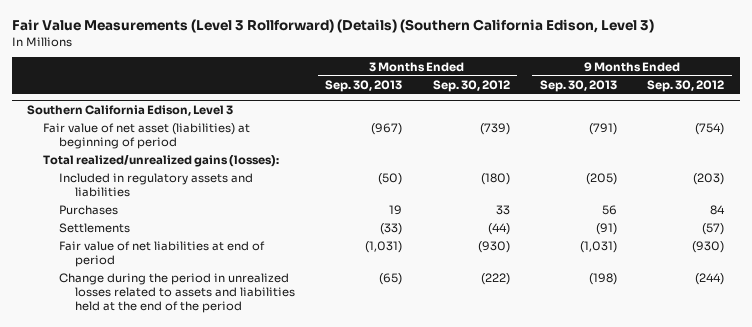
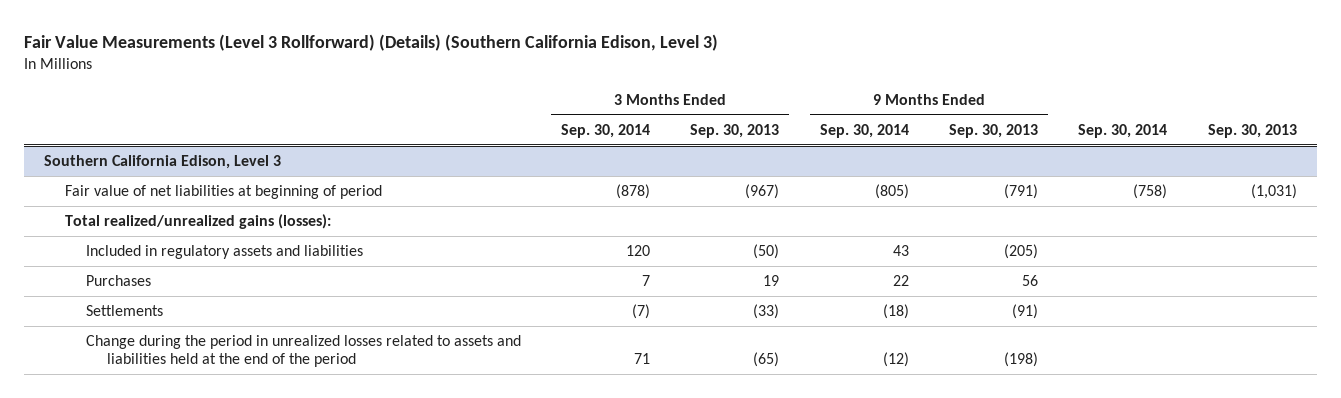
[432,79,510,92] Sep. 30, 2012 -> none
[647,79,725,92] Sep. 30, 2012 -> none
none -> [561,123,651,138] Sep. 30, 2014
none -> [819,123,909,138] Sep. 30, 2014
none -> [1078,123,1168,138] Sep. 30, 2014
none -> [1207,123,1297,138] Sep. 30, 2013
[43,123,251,150] Fair value of net asset (liabilities) at beginning of period -> [64,185,382,200] Fair value of net liabilities at beginning of period
[58,241,265,268] Fair value of net liabilities at end of period -> none

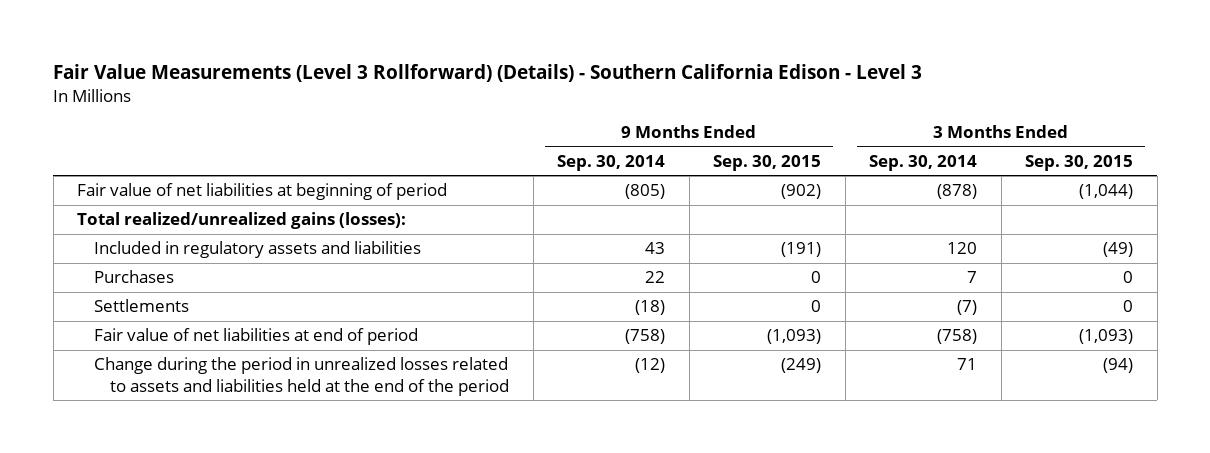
[23,33,718,51] Fair Value Measurements (Level 3 Rollforward) (Details) (Southern California Edison, Level 3) -> [53,64,923,83] Fair Value Measurements (Level 3 Rollforward) (Details) - Southern California Edison - Level 3
[690,123,780,138] Sep. 30, 2013 -> none
[949,123,1039,138] Sep. 30, 2013 -> none
[1078,123,1168,138] Sep. 30, 2014 -> none
[1207,123,1297,138] Sep. 30, 2013 -> none
none -> [713,154,822,171] Sep. 30, 2015
none -> [1025,154,1134,171] Sep. 30, 2015
[43,155,281,170] Southern California Edison, Level 3 -> none
none -> [93,328,418,346] Fair value of net liabilities at end of period

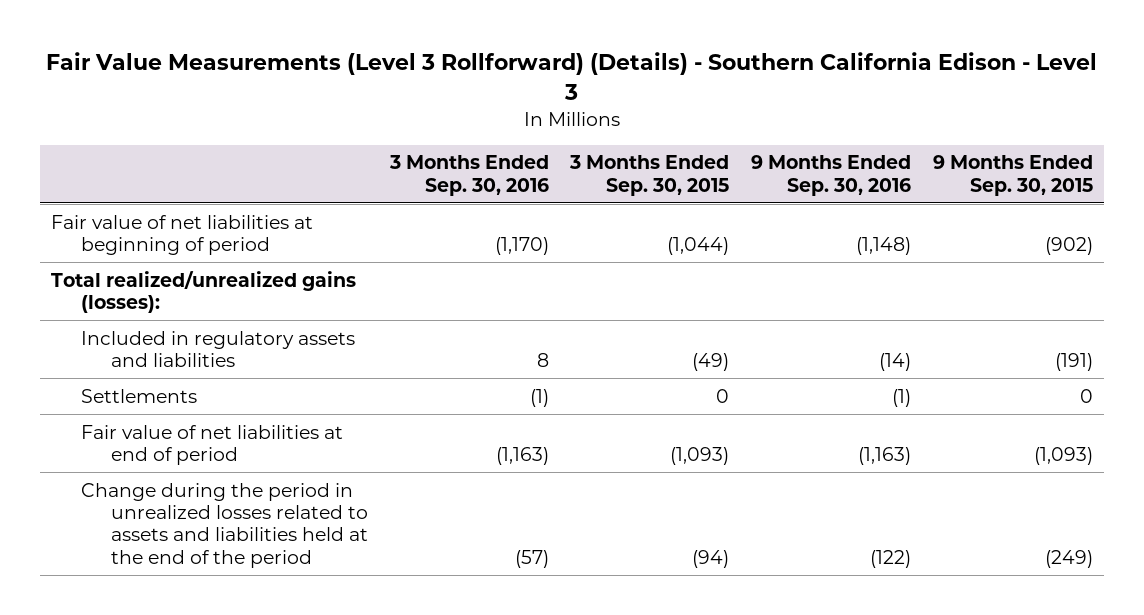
[557,154,666,171] Sep. 30, 2014 -> none
[869,154,978,171] Sep. 30, 2014 -> none
none -> [388,155,549,196] 3 Months Ended Sep. 30, 2016
none -> [751,155,912,196] 9 Months Ended Sep. 30, 2016
[93,270,174,284] Purchases -> none

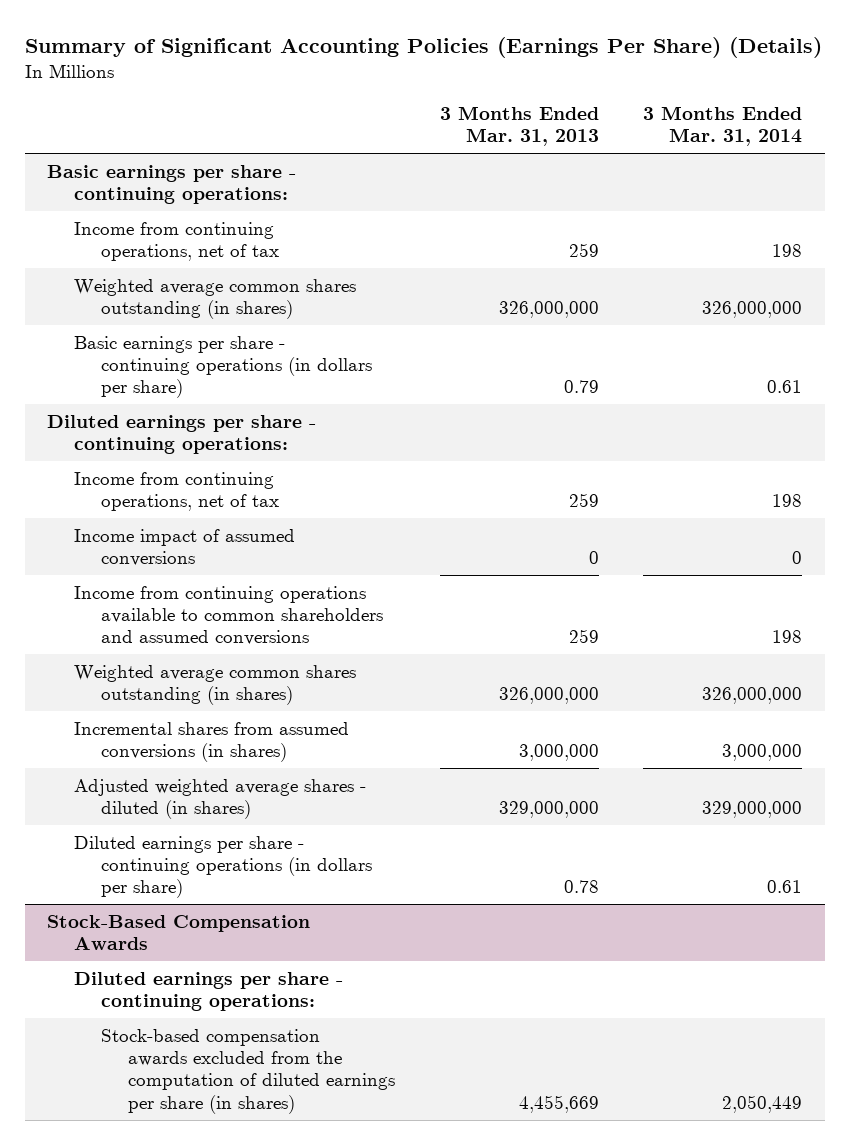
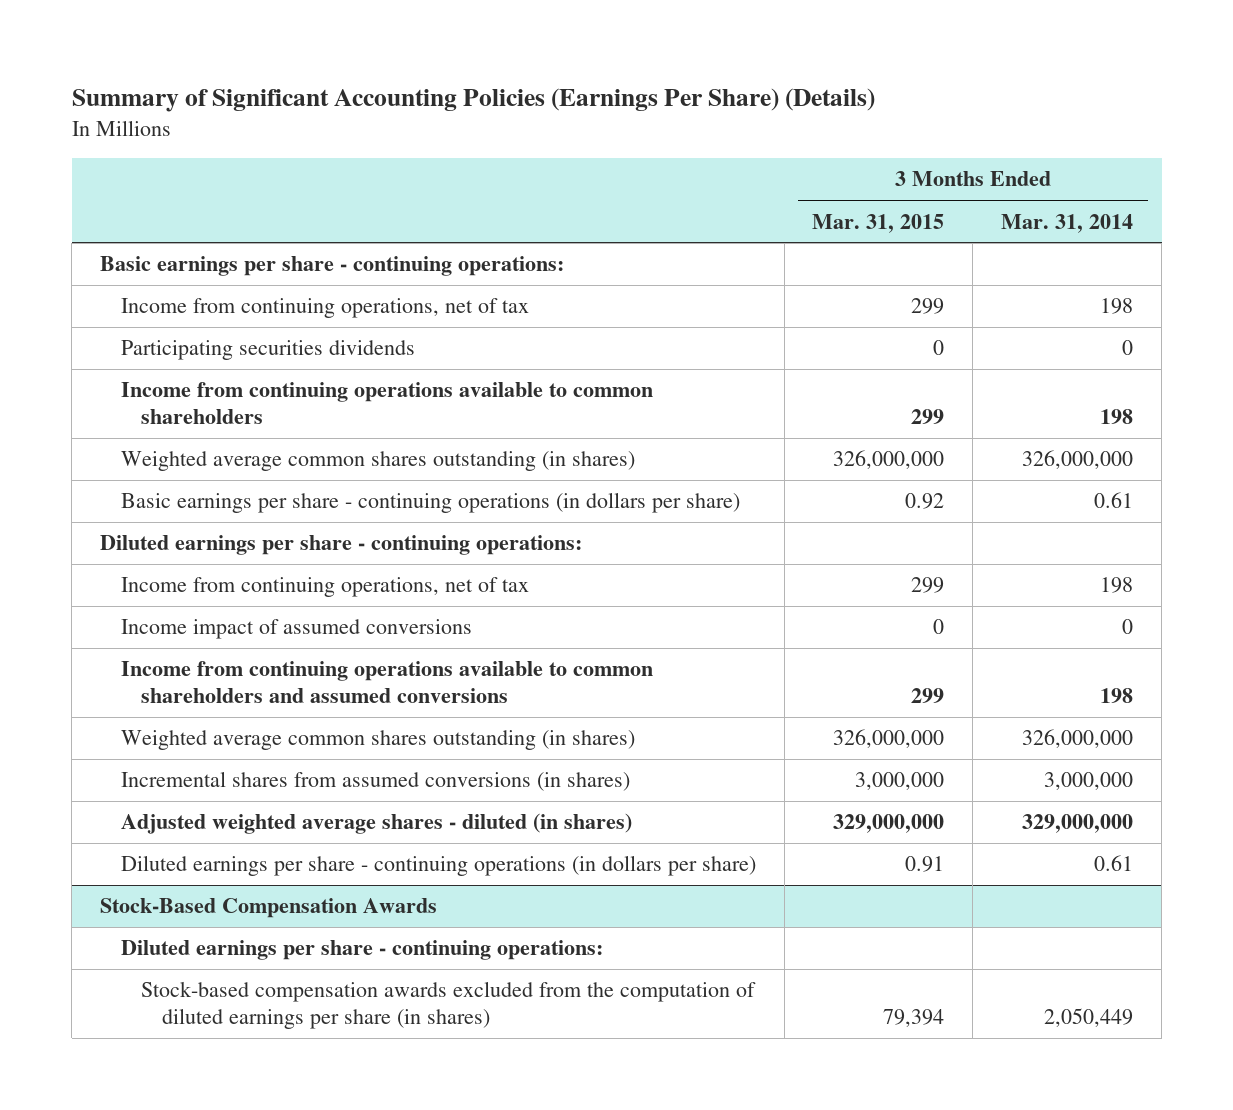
[439,105,599,147] 3 Months Ended Mar. 31, 2013 -> none
none -> [812,213,945,233] Mar. 31, 2015
none -> [120,340,415,361] Participating securities dividends
none -> [120,382,653,425] Income from continuing operations available to common shareholders

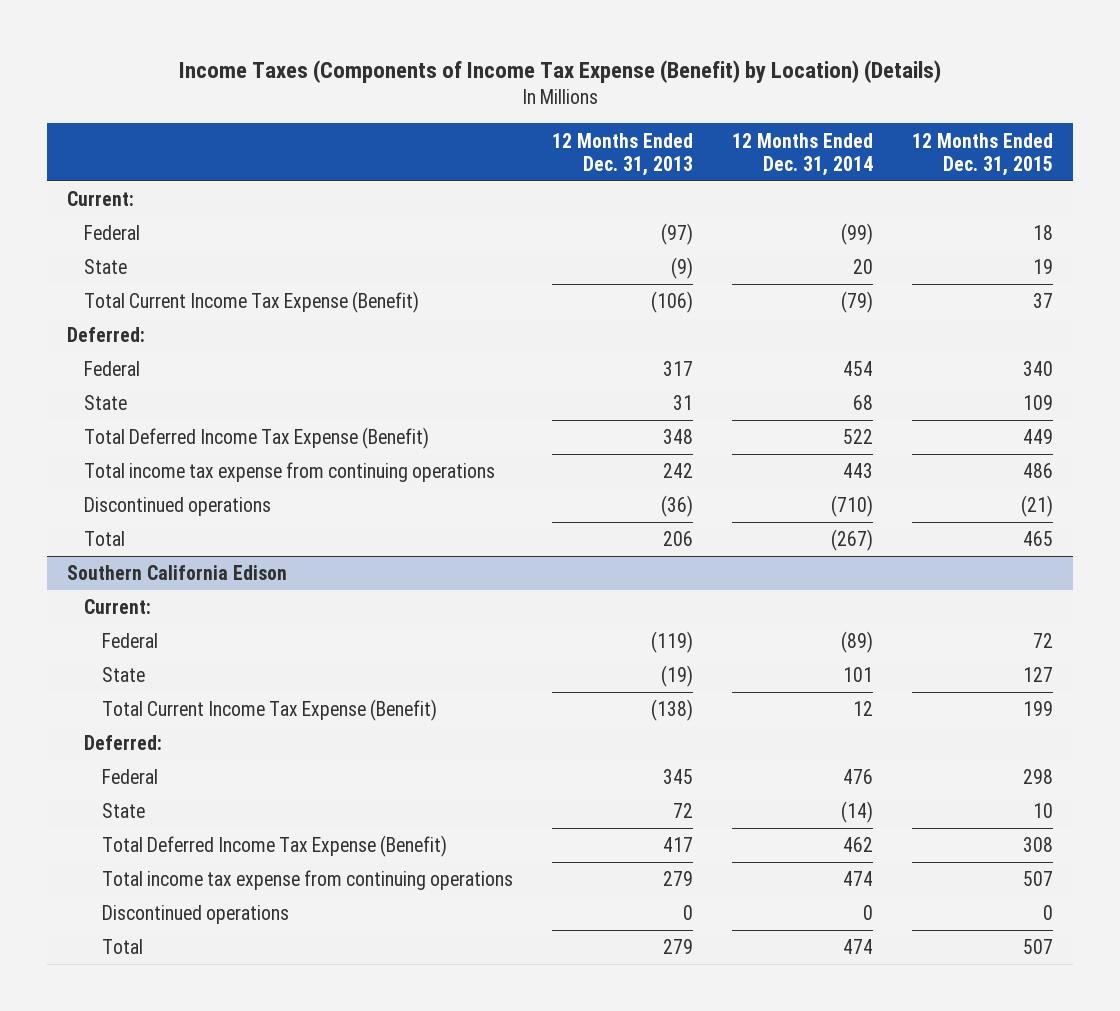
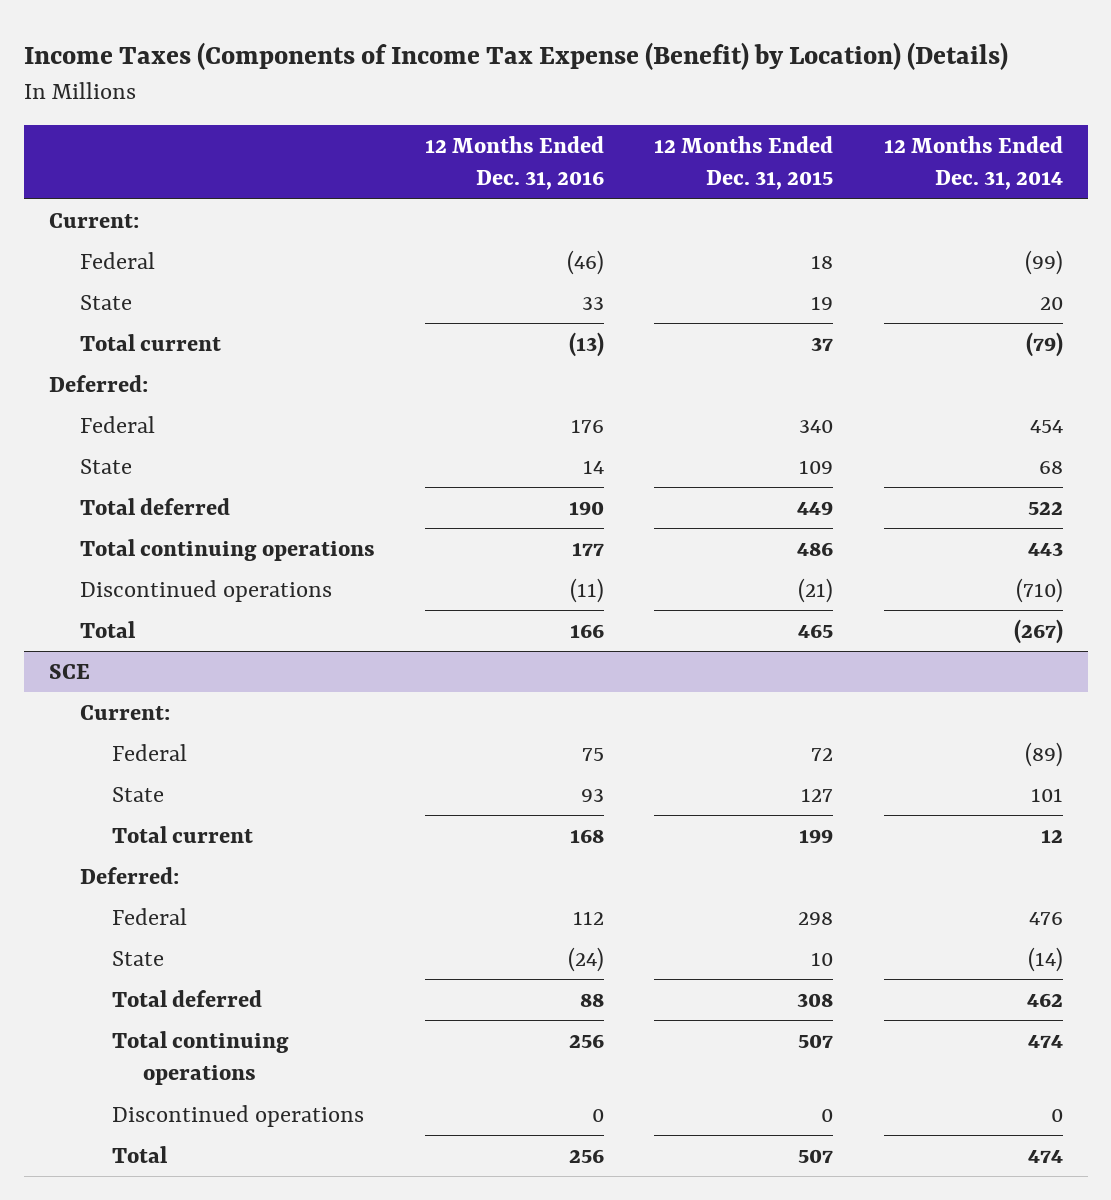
[551,132,693,176] 12 Months Ended Dec. 31, 2013 -> none
none -> [425,135,605,191] 12 Months Ended Dec. 31, 2016
[84,291,420,314] Total Current Income Tax Expense (Benefit) -> [80,333,222,351] Total current
[84,427,430,450] Total Deferred Income Tax Expense (Benefit) -> [80,497,231,515] Total deferred
[84,462,496,483] Total income tax expense from continuing operations -> [80,538,376,561] Total continuing operations
[66,565,287,581] Southern California Edison -> [48,663,90,679] SCE
[101,699,437,722] Total Current Income Tax Expense (Benefit) -> [111,825,253,843] Total current
[101,835,447,858] Total Deferred Income Tax Expense (Benefit) -> [111,989,262,1007] Total deferred
[101,870,513,891] Total income tax expense from continuing operations -> [111,1030,289,1086] Total continuing operations

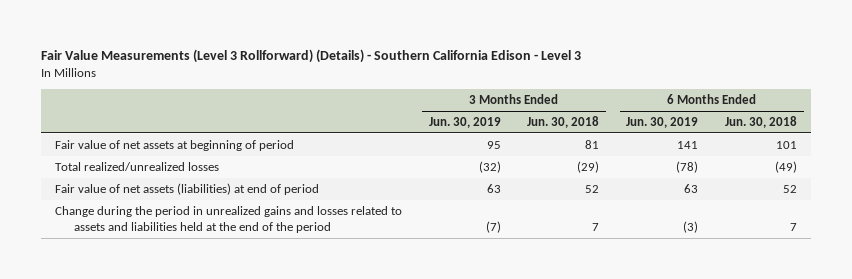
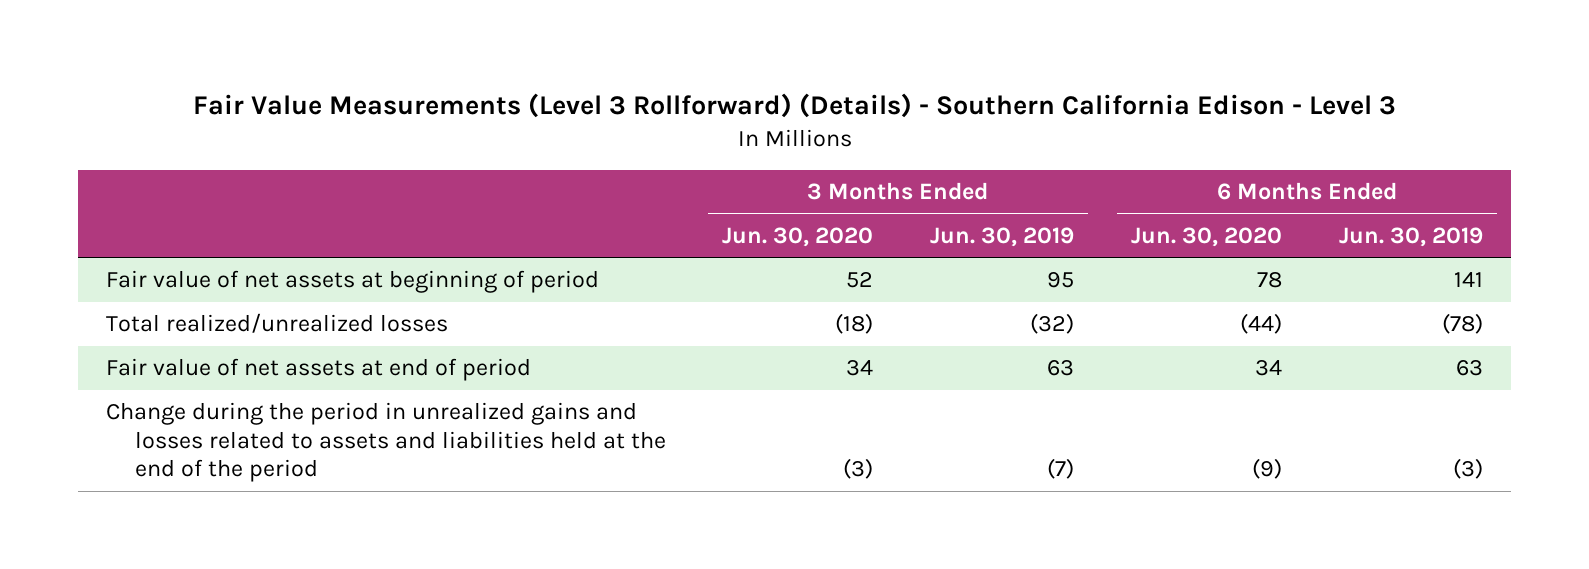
[527,116,600,129] Jun. 30, 2018 -> none
[725,116,798,129] Jun. 30, 2018 -> none
none -> [722,226,874,247] Jun. 30, 2020
none -> [1131,226,1283,247] Jun. 30, 2020
[54,182,319,195] Fair value of net assets (liabilities) at end of period -> [106,358,532,382] Fair value of net assets at end of period

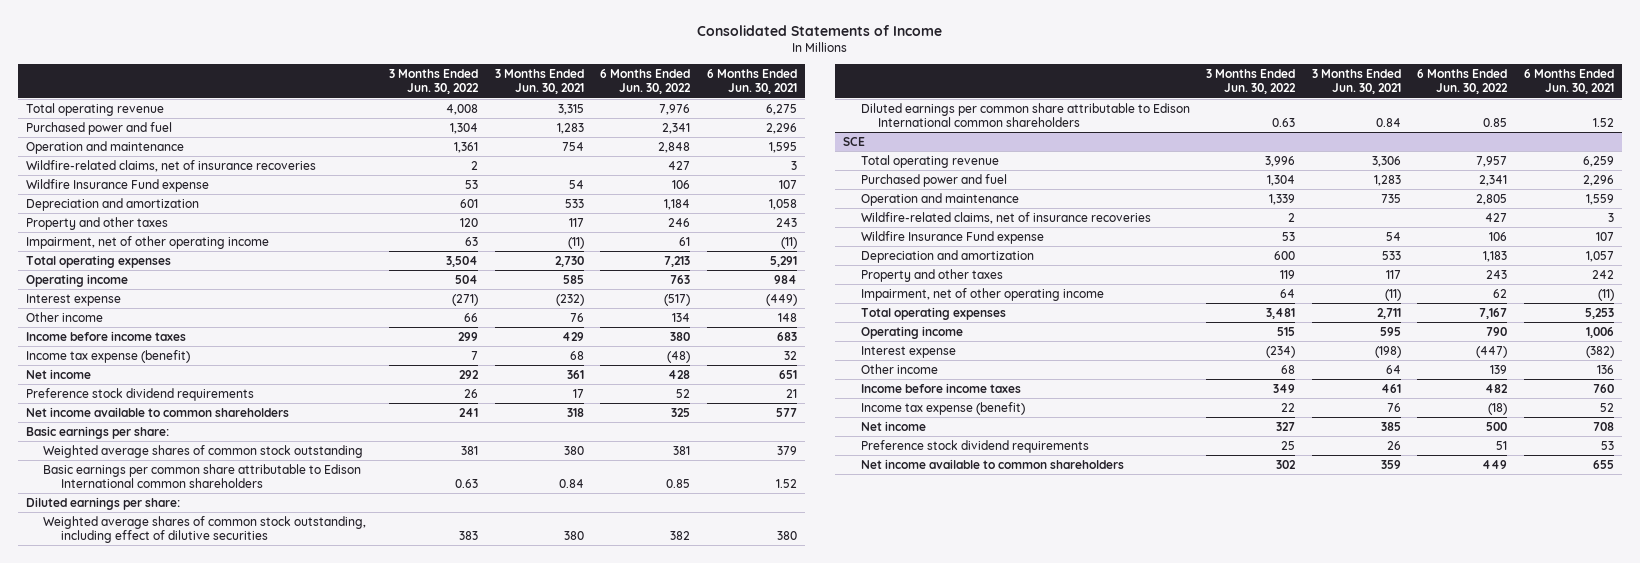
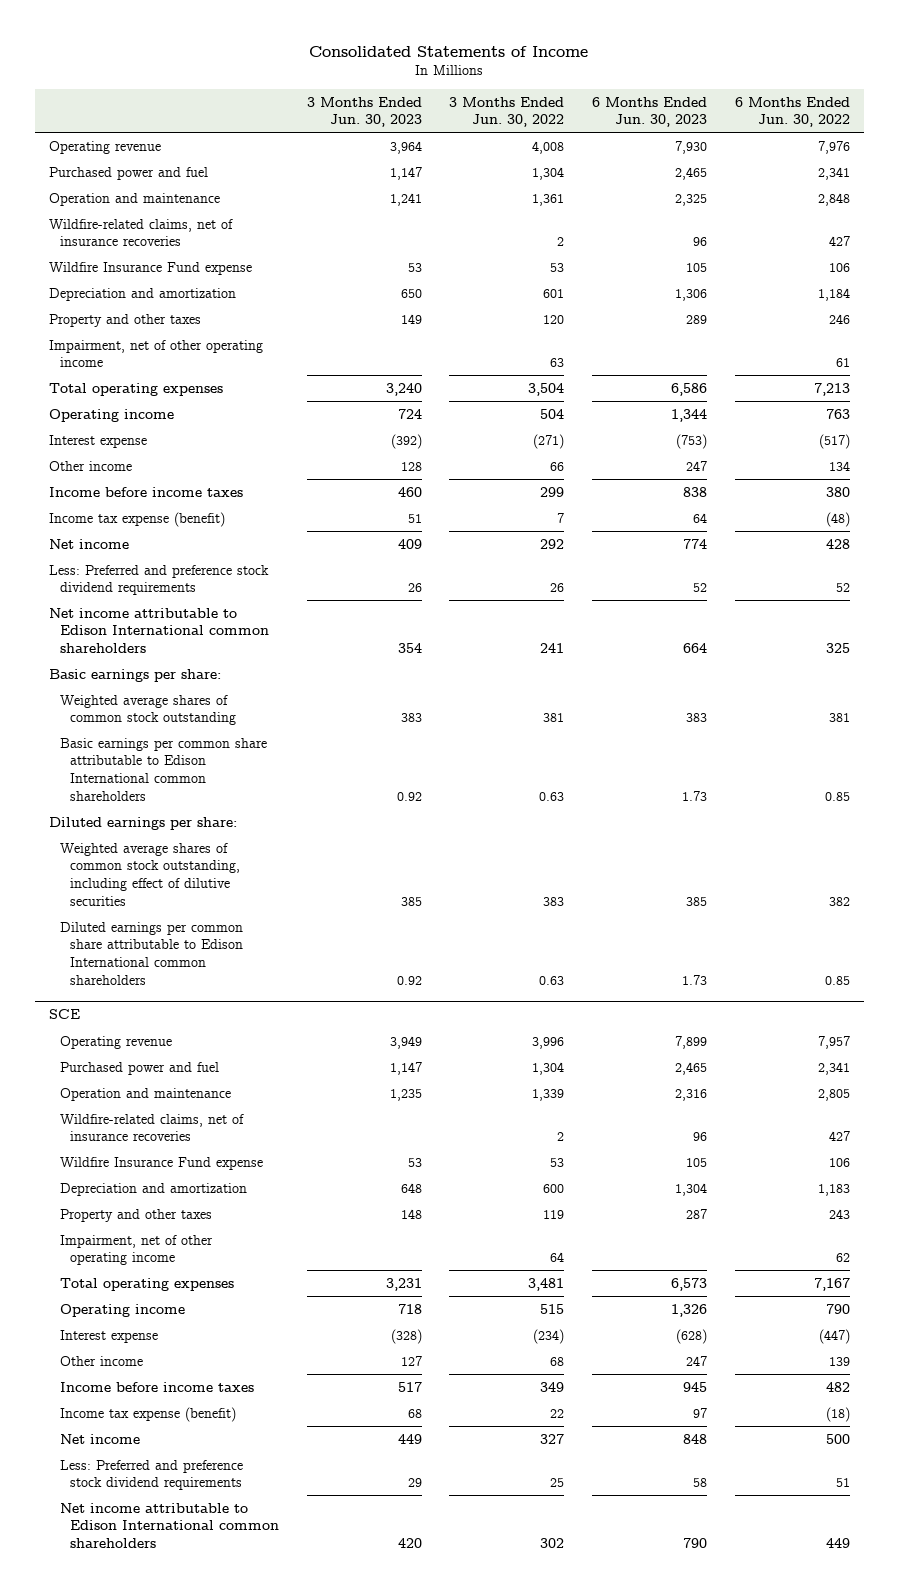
[494,69,584,95] 3 Months Ended Jun. 30, 2021 -> none
[706,69,797,95] 6 Months Ended Jun. 30, 2021 -> none
none -> [306,96,422,128] 3 Months Ended Jun. 30, 2023
none -> [592,96,708,128] 6 Months Ended Jun. 30, 2023
[26,102,165,116] Total operating revenue -> [49,140,162,154] Operating revenue
[26,387,255,401] Preference stock dividend requirements -> [49,564,270,596] Less: Preferred and preference stock dividend requirements
[26,406,290,417] Net income available to common shareholders -> [49,607,269,653] Net income attributable to Edison International common shareholders
[860,154,999,168] Total operating revenue -> [59,1035,172,1049] Operating revenue
[860,439,1089,453] Preference stock dividend requirements -> [59,1459,243,1491] Less: Preferred and preference stock dividend requirements
[860,458,1124,469] Net income available to common shareholders -> [59,1502,280,1548] Net income attributable to Edison International common shareholders

